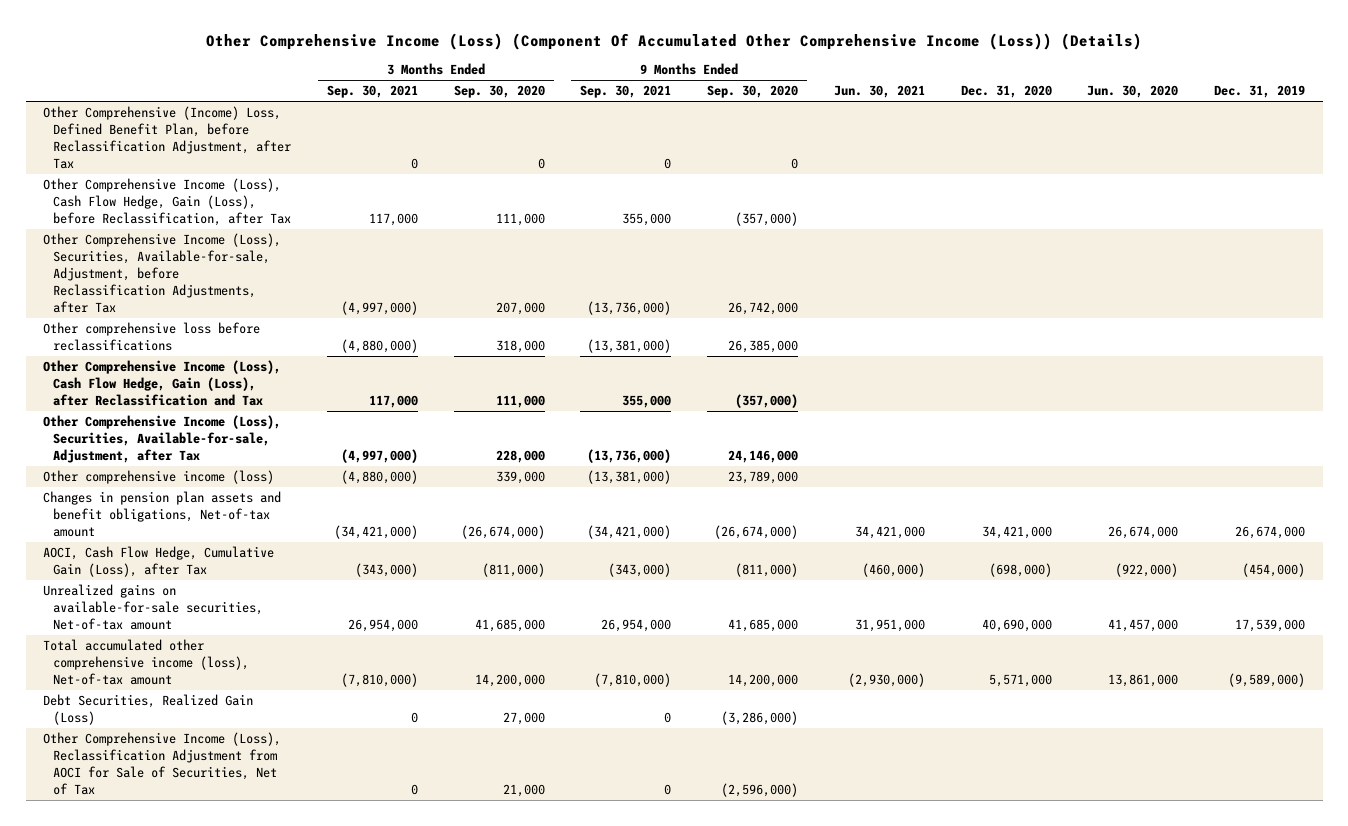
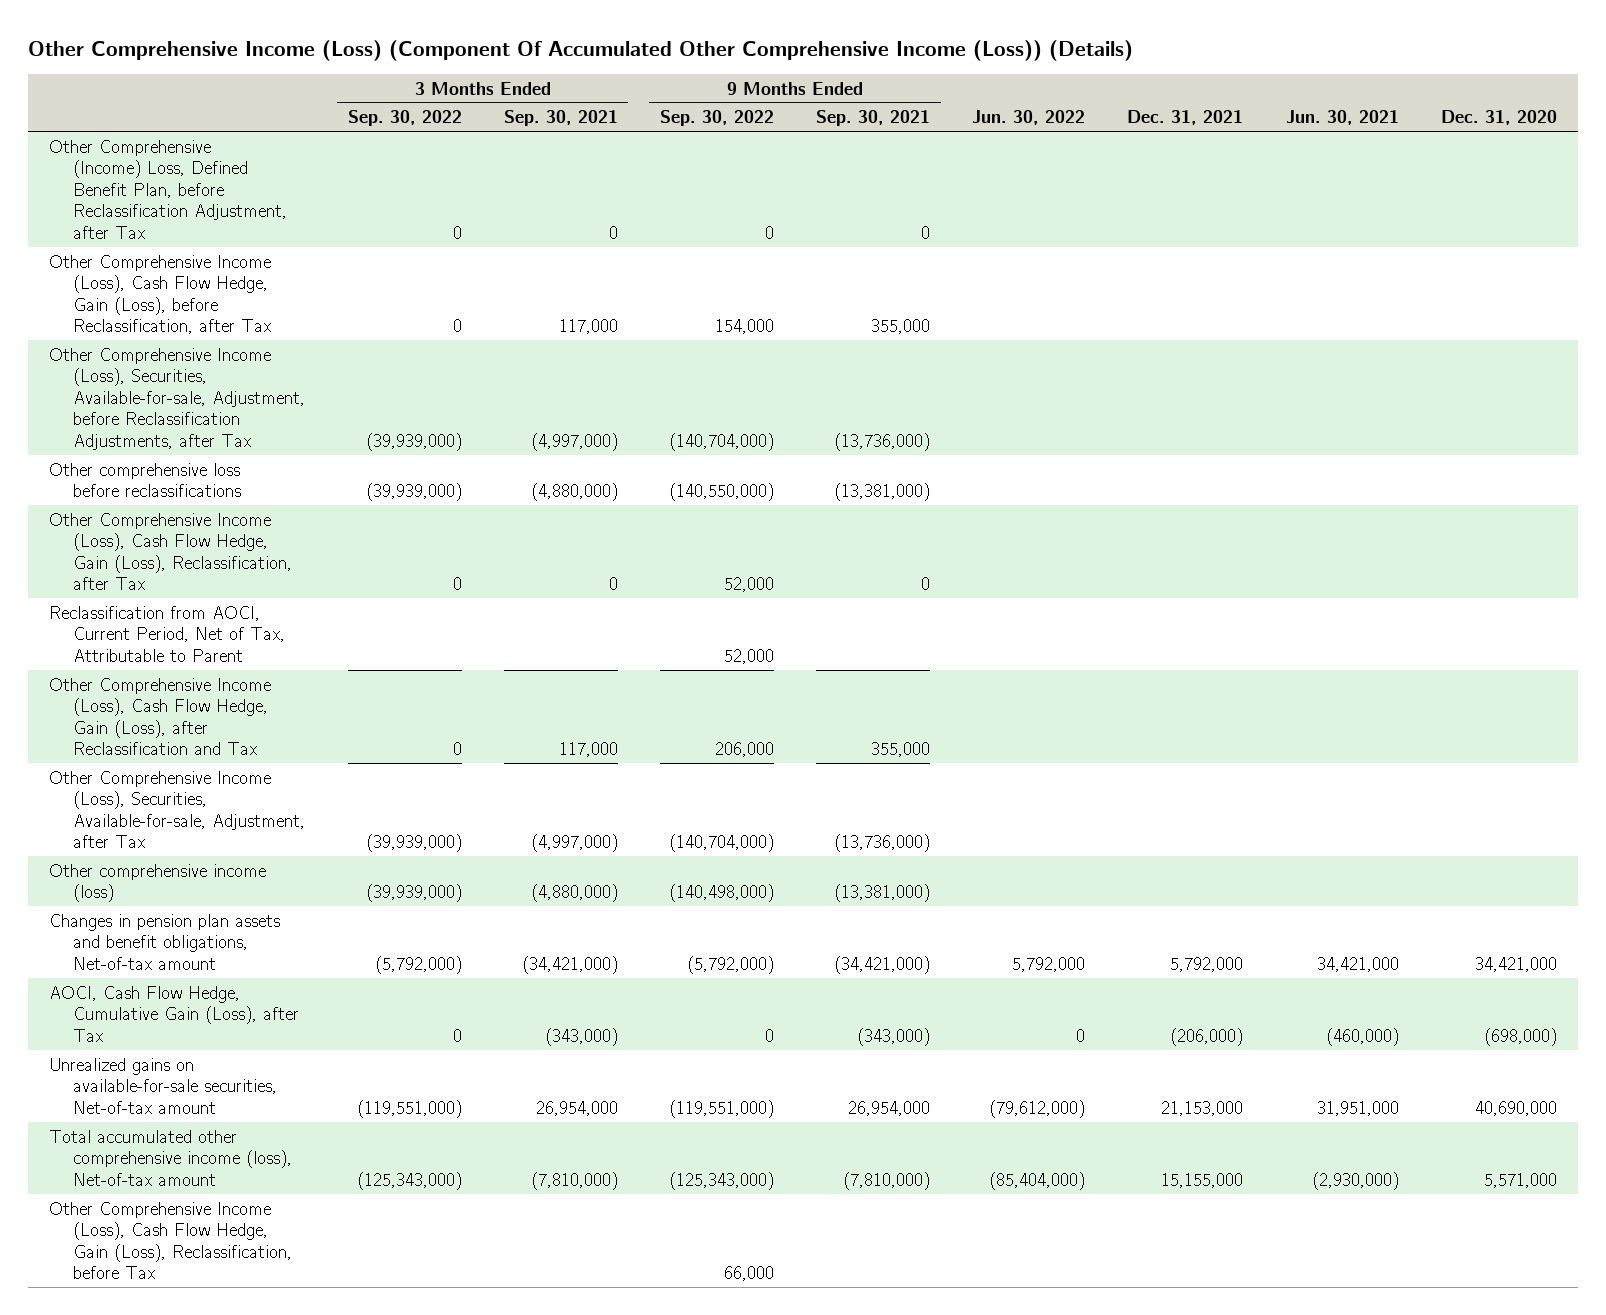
[453,85,545,99] Sep. 30, 2020 -> none
[707,85,799,99] Sep. 30, 2020 -> none
[1087,85,1179,99] Jun. 30, 2020 -> none
[1213,85,1305,99] Dec. 31, 2019 -> none
none -> [347,110,462,127] Sep. 30, 2022
none -> [659,110,774,127] Sep. 30, 2022
none -> [972,110,1086,126] Jun. 30, 2022
none -> [1127,110,1244,126] Dec. 31, 2021
none -> [49,512,293,591] Other Comprehensive Income (Loss), Cash Flow Hedge, Gain (Loss), Reclassification, after Tax
none -> [49,605,286,662] Reclassification from AOCI, Current Period, Net of Tax, Attributable to Parent
[43,694,254,726] Debt Securities, Realized Gain (Loss) -> none
[43,732,282,796] Other Comprehensive Income (Loss), Reclassification Adjustment from AOCI for Sale of Securities, Net of Tax -> none
none -> [49,1201,293,1280] Other Comprehensive Income (Loss), Cash Flow Hedge, Gain (Loss), Reclassification, before Tax

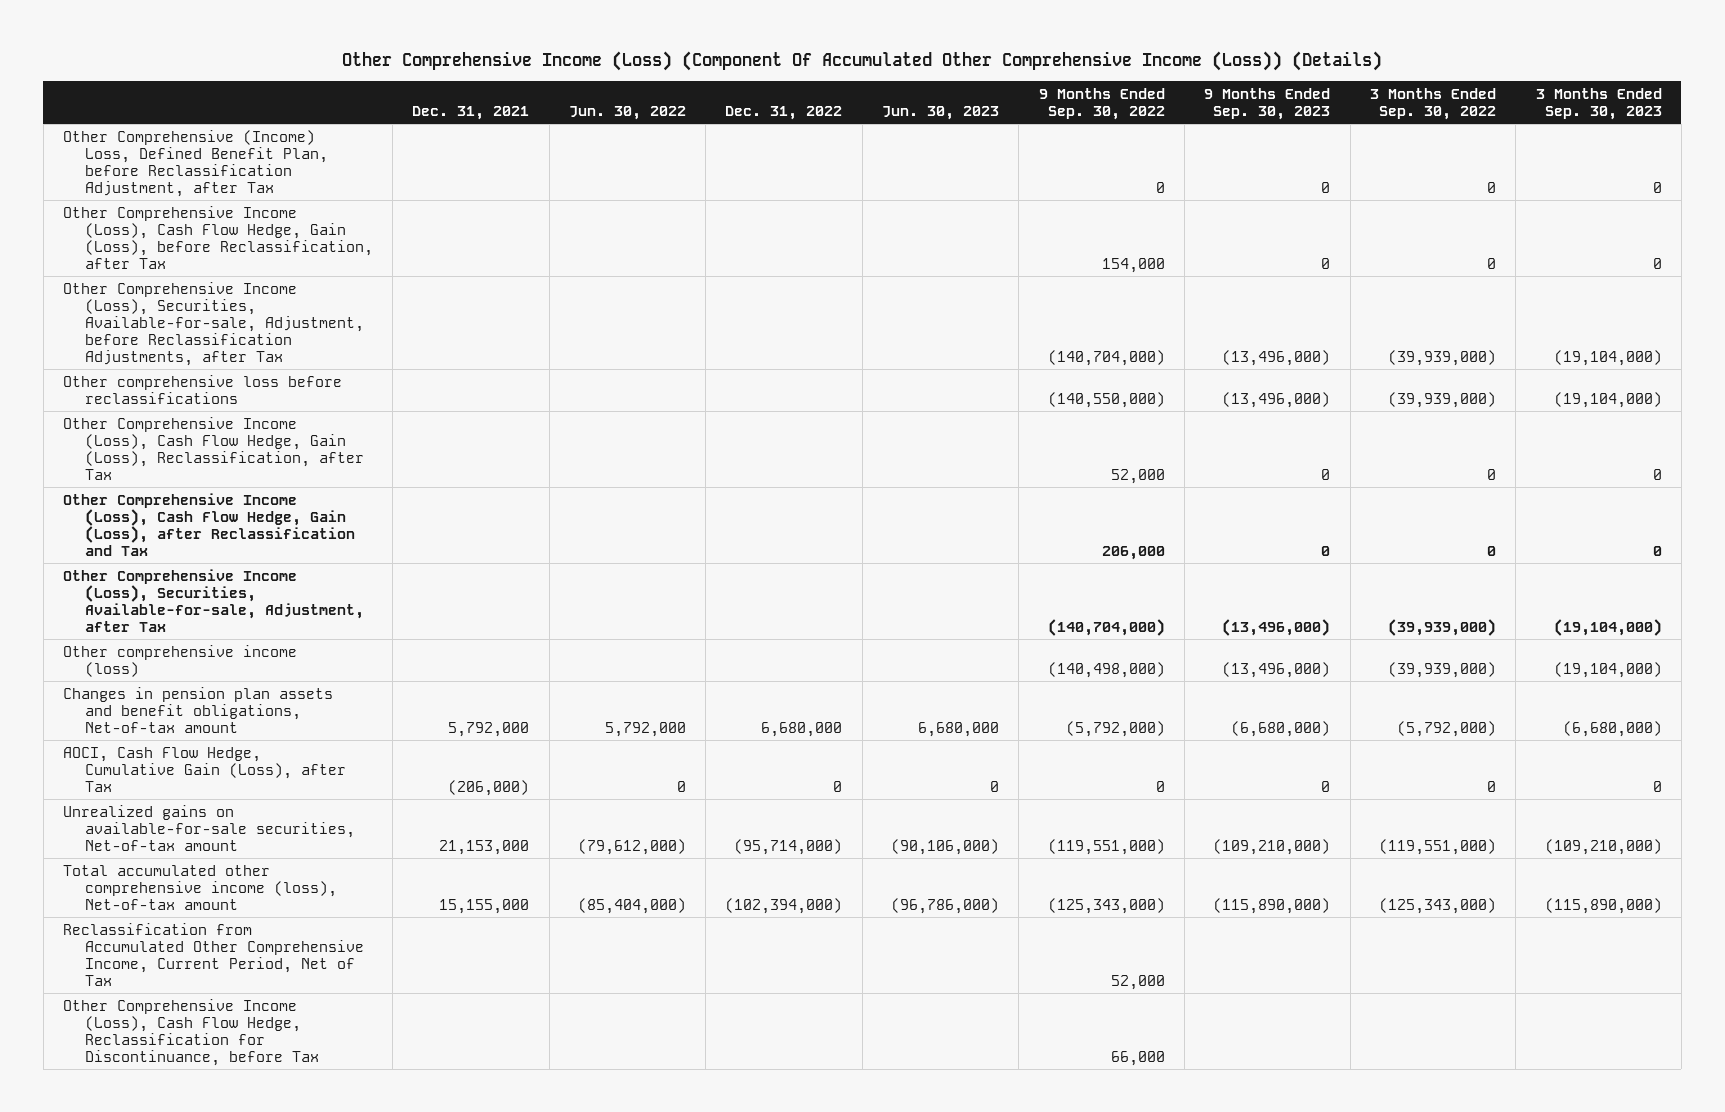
[503,110,618,127] Sep. 30, 2021 -> none
[816,110,931,127] Sep. 30, 2021 -> none
[1285,110,1399,126] Jun. 30, 2021 -> none
[1440,110,1557,126] Dec. 31, 2020 -> none
none -> [725,105,843,120] Dec. 31, 2022
none -> [882,105,1000,120] Jun. 30, 2023
none -> [1204,87,1331,120] 9 Months Ended Sep. 30, 2023
none -> [1535,87,1662,120] 3 Months Ended Sep. 30, 2023
[49,605,286,662] Reclassification from AOCI, Current Period, Net of Tax, Attributable to Parent -> none
none -> [63,922,364,986] Reclassification from Accumulated Other Comprehensive Income, Current Period, Net of Tax
[49,1201,293,1280] Other Comprehensive Income (Loss), Cash Flow Hedge, Gain (Loss), Reclassification, before Tax -> [63,998,319,1066] Other Comprehensive Income (Loss), Cash Flow Hedge, Reclassification for Discontinuance, before Tax

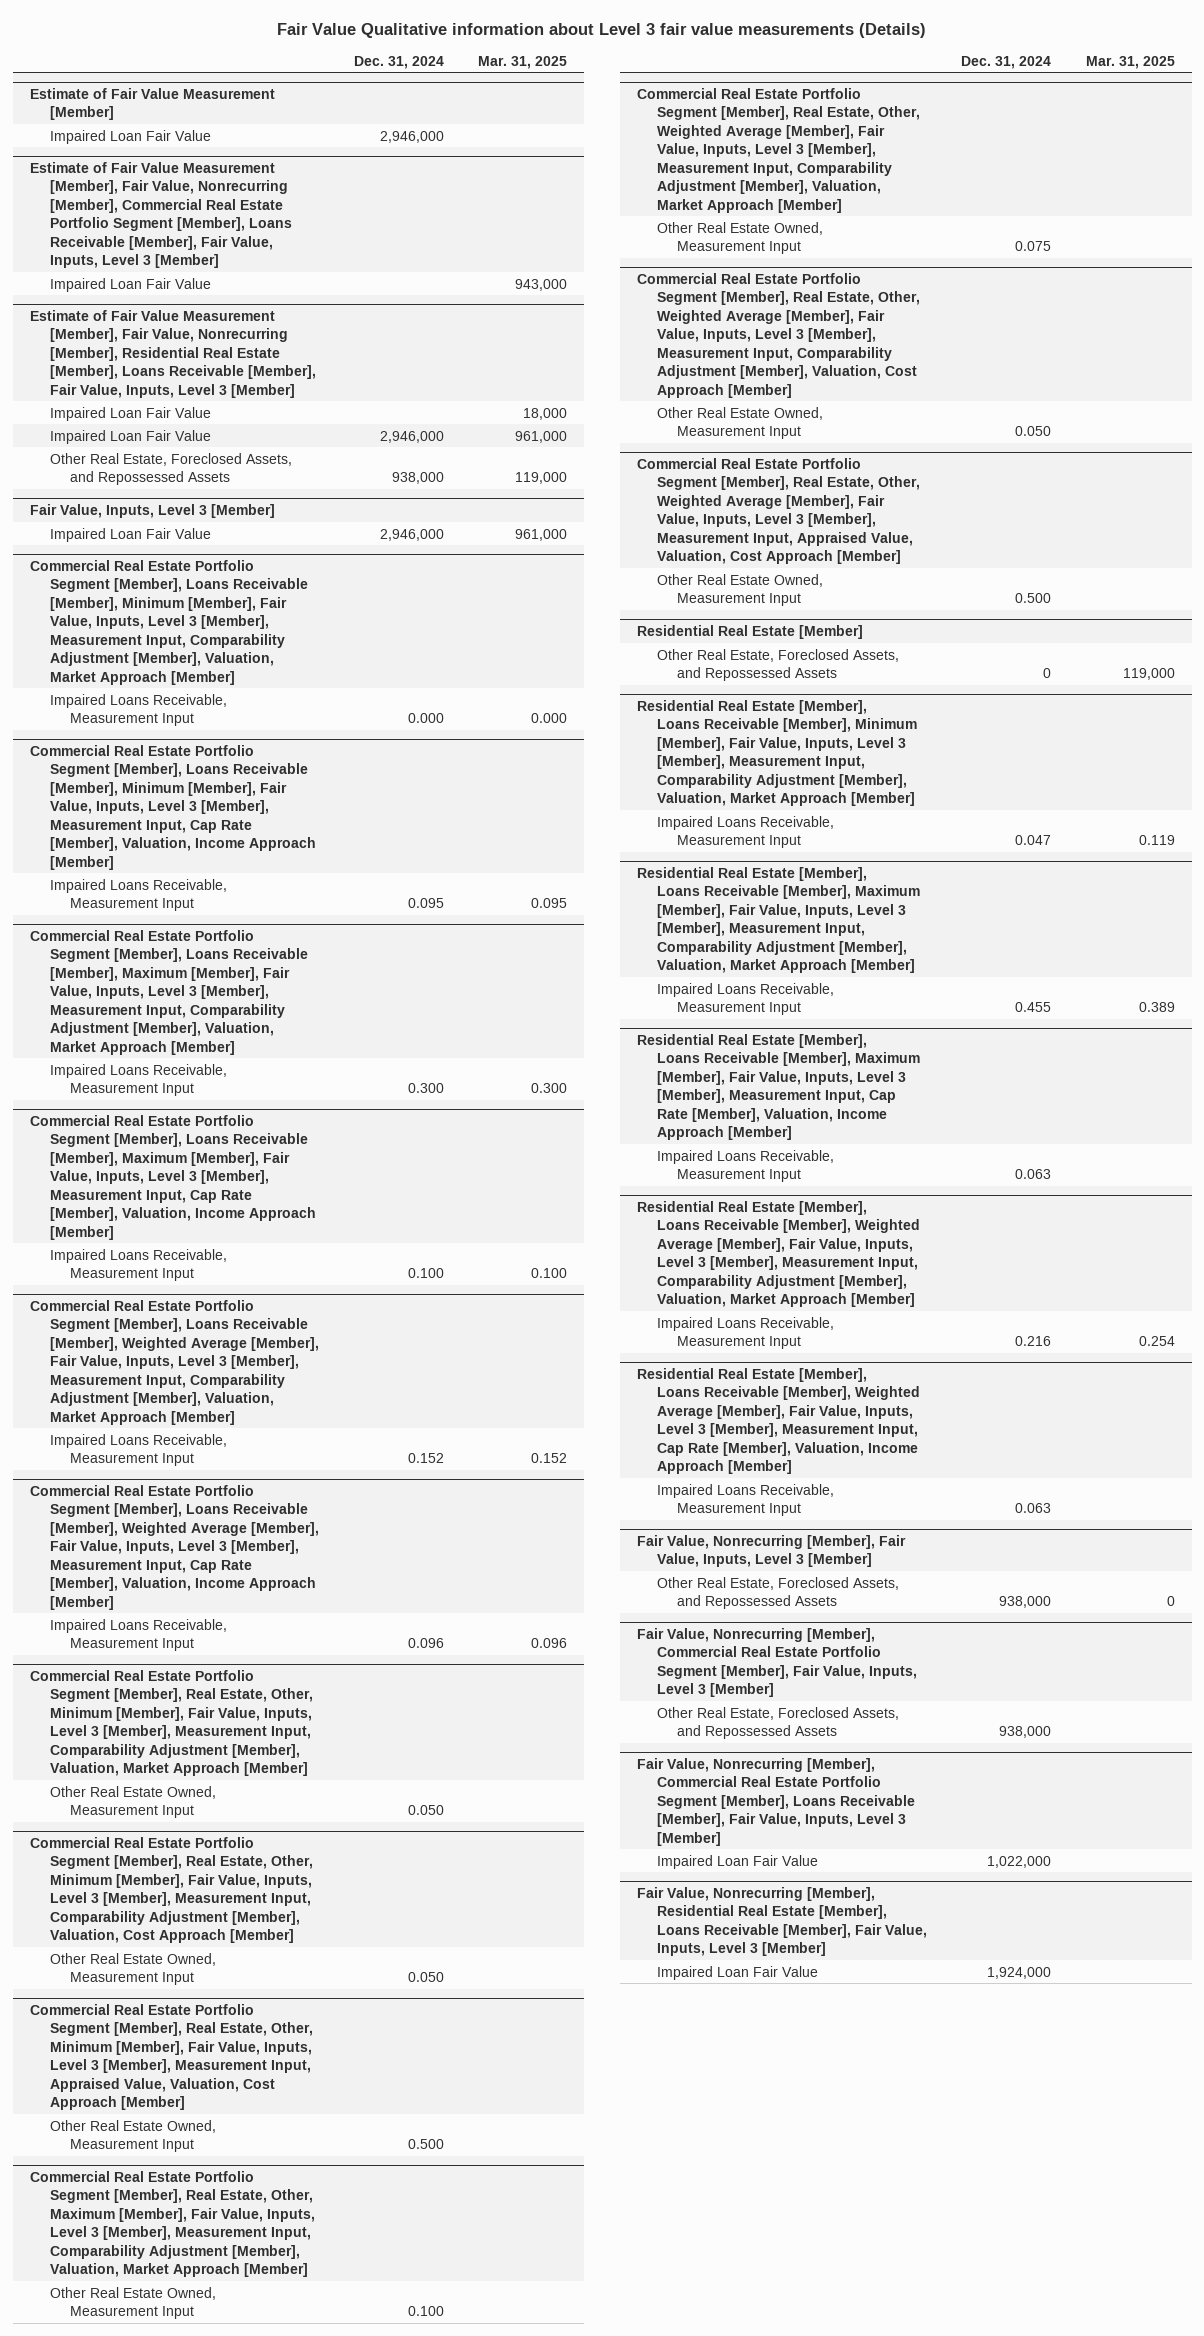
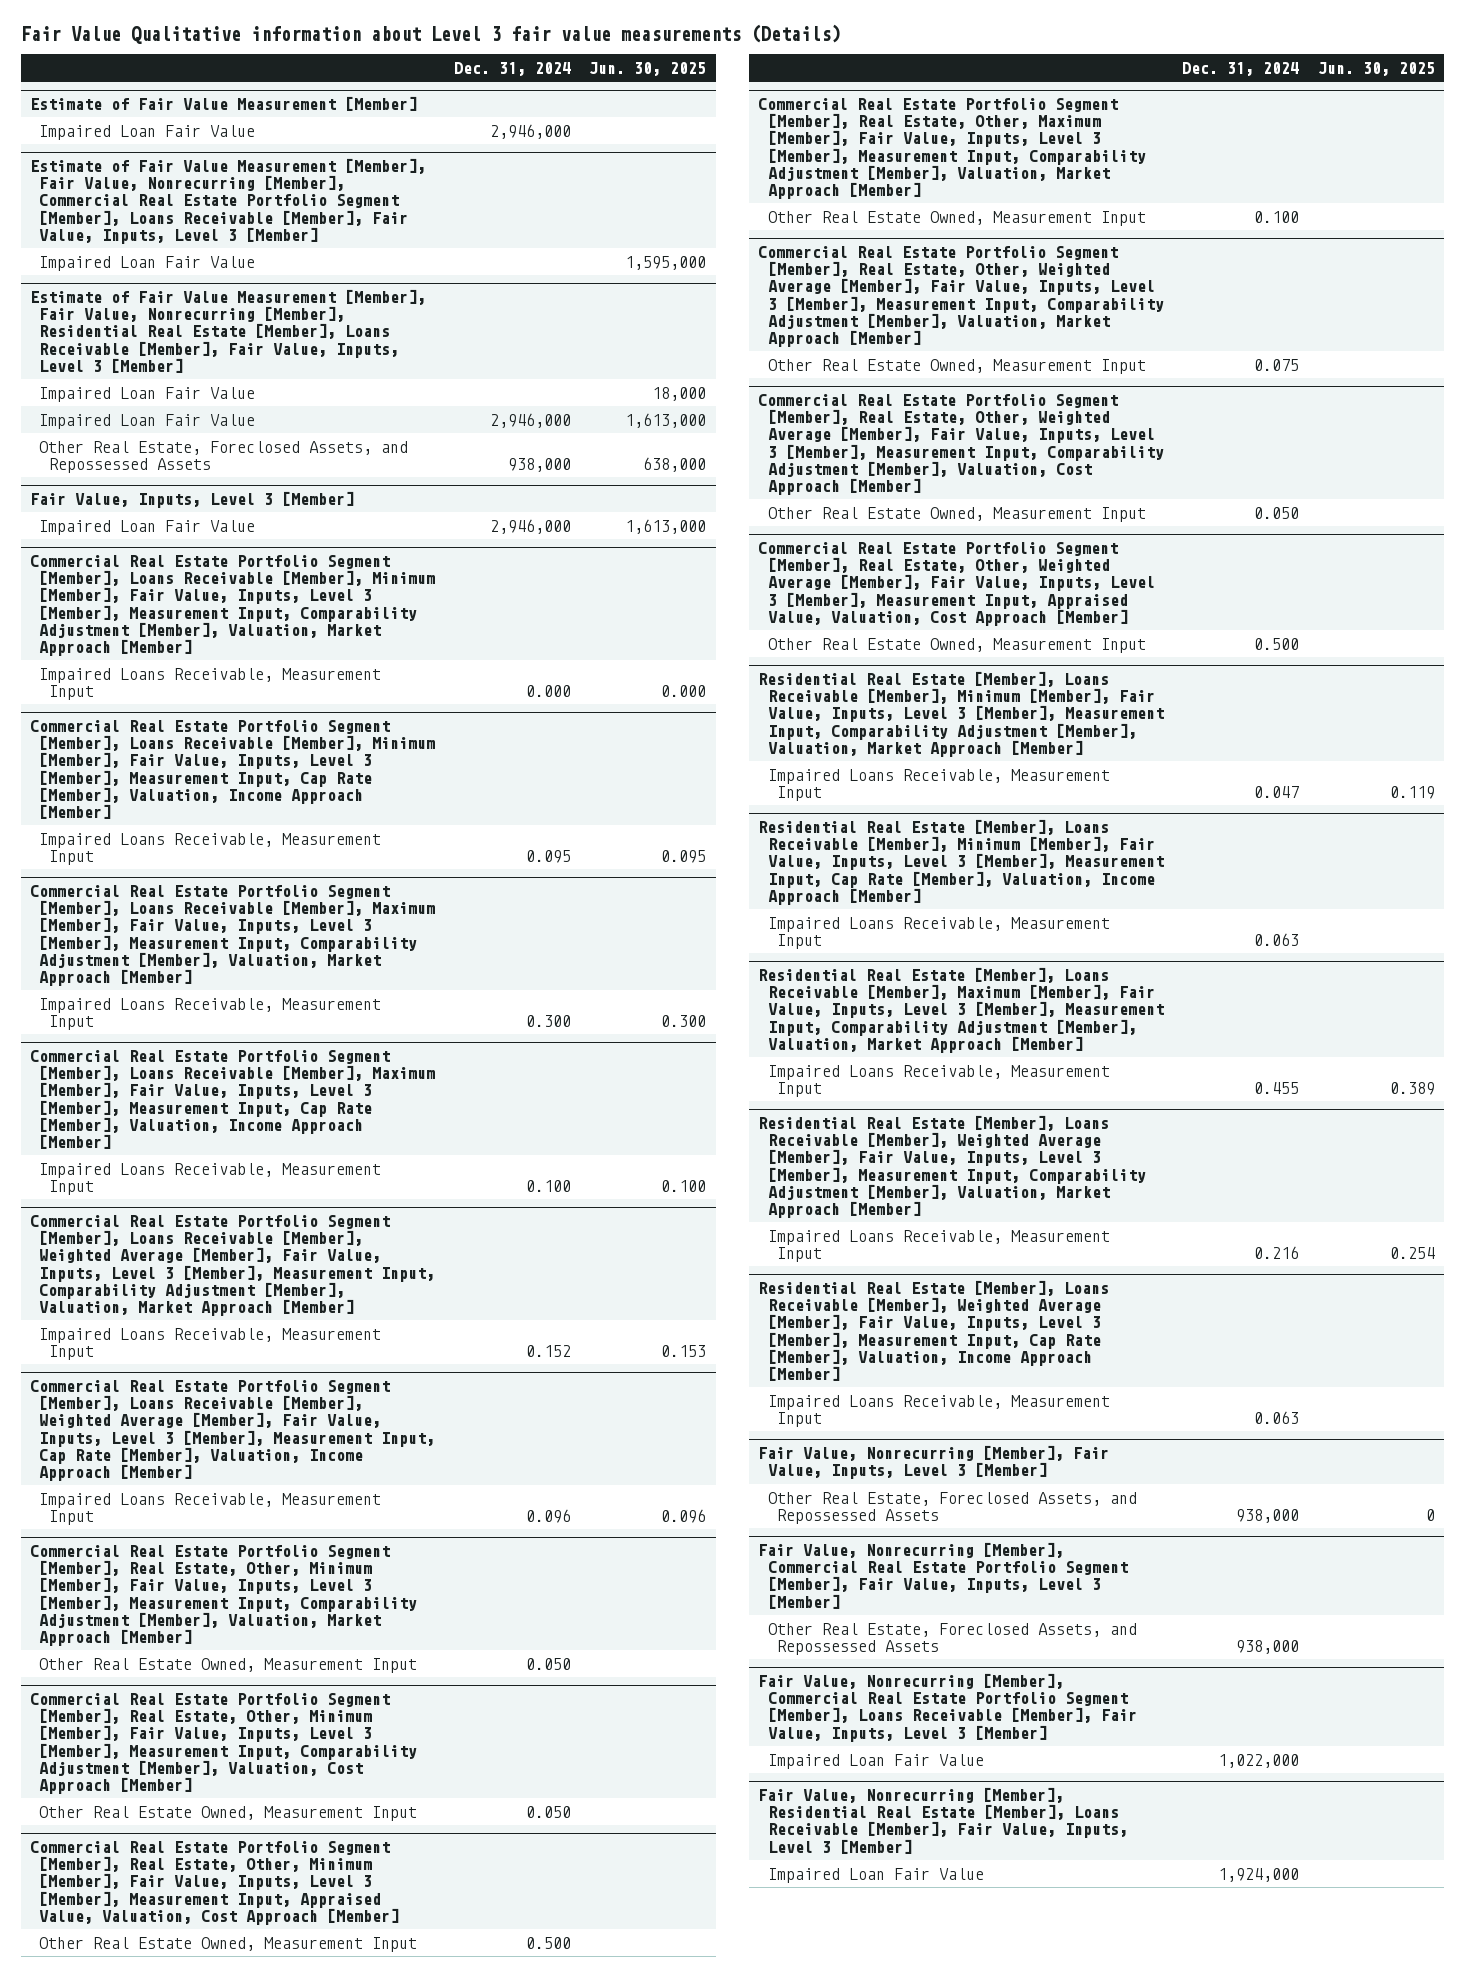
[478,55,568,69] Mar. 31, 2025 -> none
none -> [589,61,707,76] Jun. 30, 2025
[637,624,864,639] Residential Real Estate [Member] -> none
[657,648,900,682] Other Real Estate, Foreclosed Assets, and Repossessed Assets -> none
none -> [758,819,1164,905] Residential Real Estate [Member], Loans Receivable [Member], Minimum [Member], Fair Value, Inputs, Level 3 [Member], Measurement Input, Cap Rate [Member], Valuation, Income Approach [Member]
none -> [767,916,1110,949] Impaired Loans Receivable, Measurement Input
[637,1033,921,1141] Residential Real Estate [Member], Loans Receivable [Member], Maximum [Member], Fair Value, Inputs, Level 3 [Member], Measurement Input, Cap Rate [Member], Valuation, Income Approach [Member] -> none
[657,1149,835,1183] Impaired Loans Receivable, Measurement Input -> none

